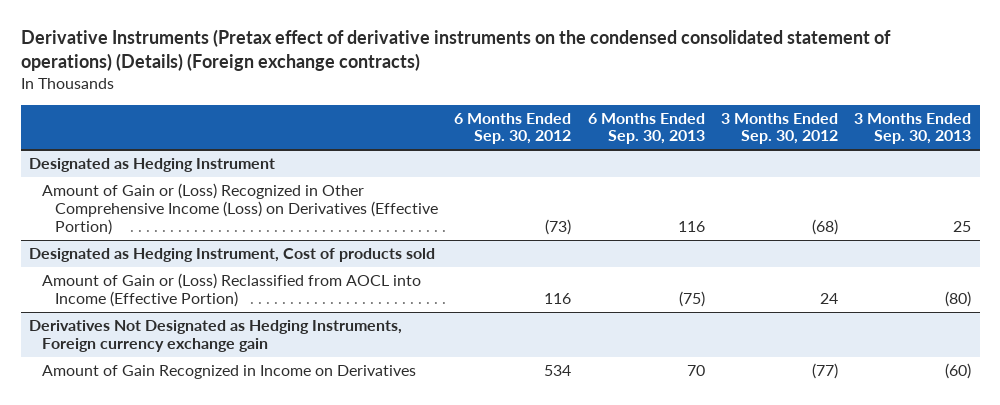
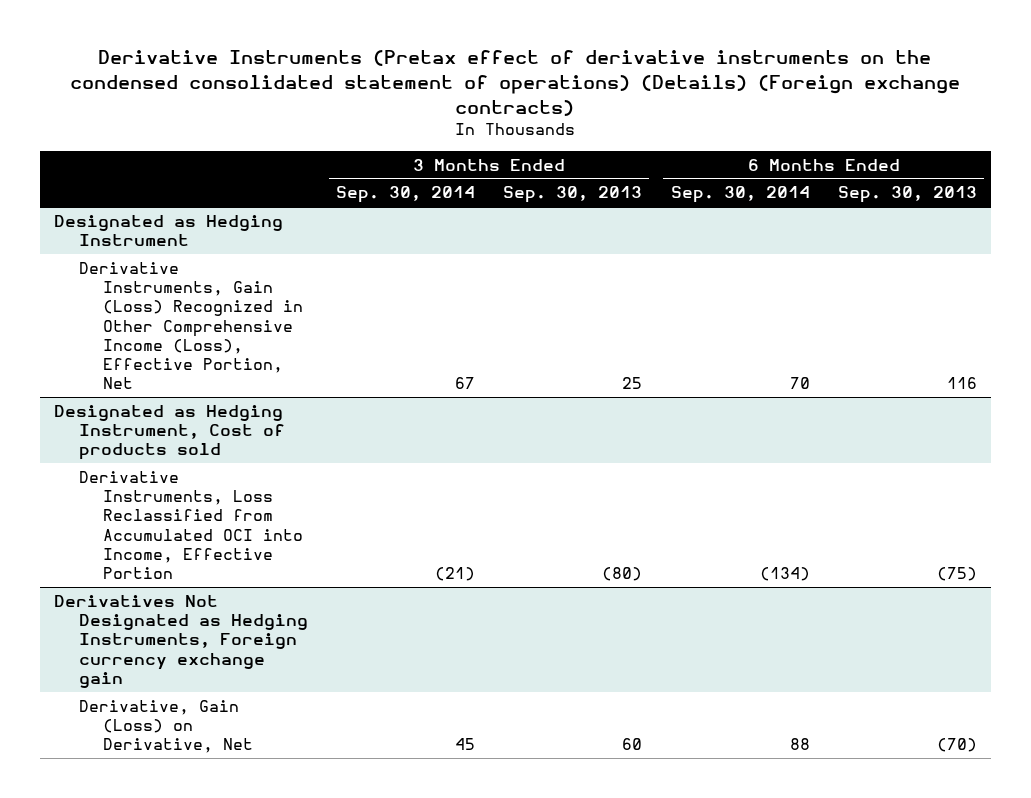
[454,112,572,145] 6 Months Ended Sep. 30, 2012 -> none
[720,112,838,145] 3 Months Ended Sep. 30, 2012 -> none
none -> [335,186,475,204] Sep. 30, 2014
none -> [670,186,810,204] Sep. 30, 2014
[41,183,438,235] Amount of Gain or (Loss) Recognized in Other Comprehensive Income (Loss) on Derivatives (Effective Portion) -> [78,261,304,390] Derivative Instruments, Gain (Loss) Recognized in Other Comprehensive Income (Loss), Effective Portion, Net
[41,273,421,307] Amount of Gain or (Loss) Reclassified from AOCL into Income (Effective Portion) -> [78,470,304,579] Derivative Instruments, Loss Reclassified from Accumulated OCI into Income, Effective Portion
[41,365,416,380] Amount of Gain Recognized in Income on Derivatives -> none
none -> [78,699,254,754] Derivative, Gain (Loss) on Derivative, Net

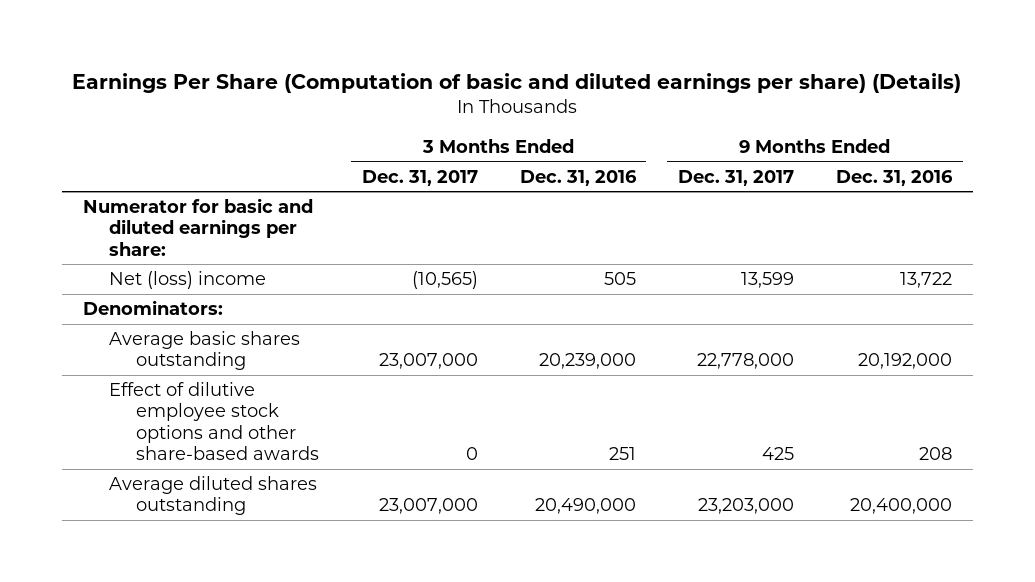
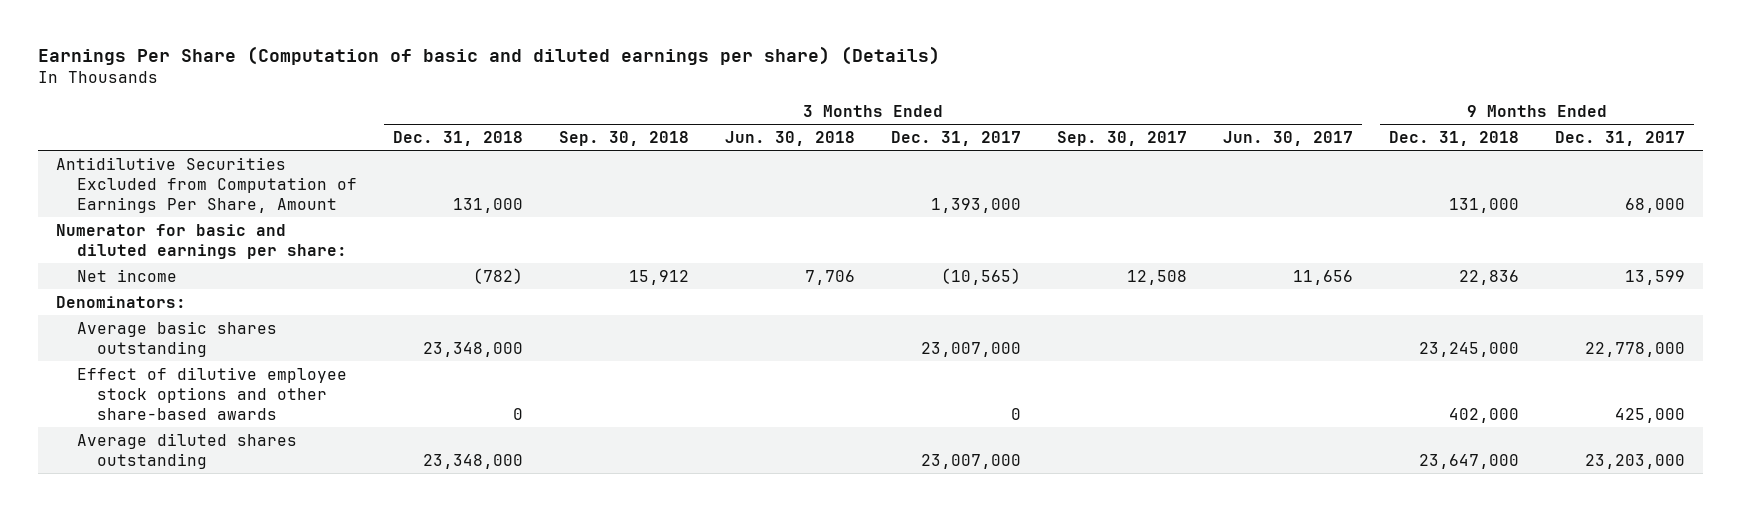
[519,169,637,186] Dec. 31, 2016 -> none
[836,169,954,186] Dec. 31, 2016 -> none
none -> [392,131,523,147] Dec. 31, 2018
none -> [558,131,689,147] Sep. 30, 2018
none -> [724,131,855,147] Jun. 30, 2018
none -> [1056,131,1187,147] Sep. 30, 2017
none -> [1222,131,1353,147] Jun. 30, 2017
none -> [1388,131,1519,147] Dec. 31, 2018
none -> [56,156,357,213] Antidilutive Securities Excluded from Computation of Earnings Per Share, Amount
[109,271,267,290] Net (loss) income -> [76,268,177,282] Net income
[762,447,795,461] 425 -> [1614,407,1685,423] 425,000

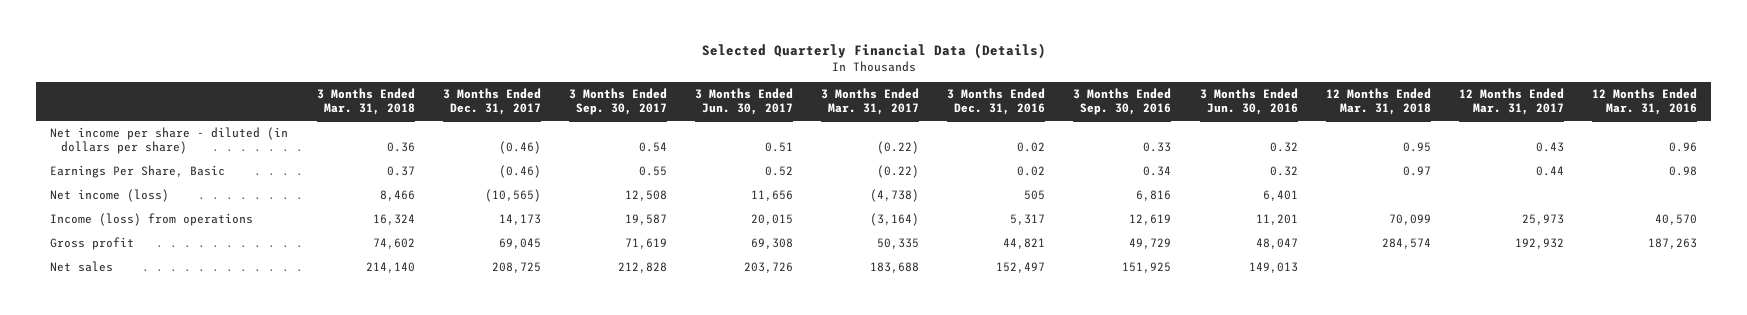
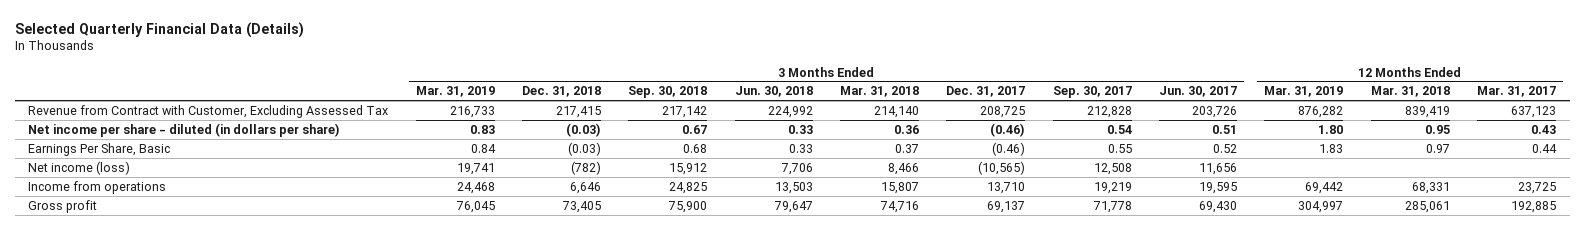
[821,88,920,116] 3 Months Ended Mar. 31, 2017 -> none
[947,88,1046,116] 3 Months Ended Dec. 31, 2016 -> none
[1073,88,1172,116] 3 Months Ended Sep. 30, 2016 -> none
[1199,88,1298,116] 3 Months Ended Jun. 30, 2016 -> none
[1592,88,1698,116] 12 Months Ended Mar. 31, 2016 -> none
none -> [415,86,495,98] Mar. 31, 2019
none -> [521,86,601,98] Dec. 31, 2018
none -> [628,86,708,99] Sep. 30, 2018
none -> [734,86,813,98] Jun. 30, 2018
none -> [1264,86,1344,98] Mar. 31, 2019
none -> [28,104,389,118] Revenue from Contract with Customer, Excluding Assessed Tax
[50,260,114,272] Net sales -> none
[50,212,254,226] Income (loss) from operations -> [28,180,167,194] Income from operations
[372,213,415,225] 16,324 -> [880,181,919,194] 15,807
[498,213,541,225] 14,173 -> [987,181,1026,194] 13,710
[624,213,667,225] 19,587 -> [1093,181,1132,194] 19,219
[751,213,794,225] 20,015 -> [1198,181,1237,194] 19,595
[1388,213,1431,225] 70,099 -> [1411,181,1450,194] 68,331
[1521,213,1564,225] 25,973 -> [1517,181,1556,194] 23,725
[372,237,415,249] 74,602 -> [879,200,919,213] 74,716
[498,237,541,249] 69,045 -> [987,200,1026,213] 69,137
[624,237,667,249] 71,619 -> [1092,200,1132,213] 71,778
[751,237,794,249] 69,308 -> [1198,200,1237,213] 69,430
[1381,237,1431,249] 284,574 -> [1404,200,1450,213] 285,061
[1514,237,1564,249] 192,932 -> [1510,200,1556,213] 192,885

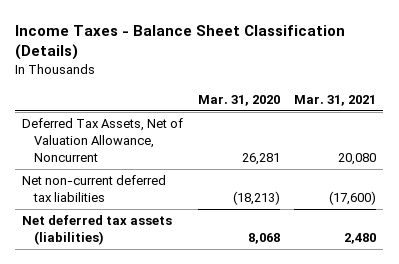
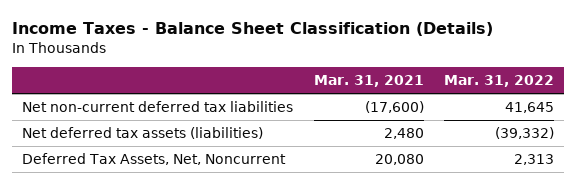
[197,94,280,106] Mar. 31, 2020 -> none
none -> [444,75,555,88] Mar. 31, 2022
[22,118,184,162] Deferred Tax Assets, Net of Valuation Allowance, Noncurrent -> none
none -> [22,153,287,166] Deferred Tax Assets, Net, Noncurrent

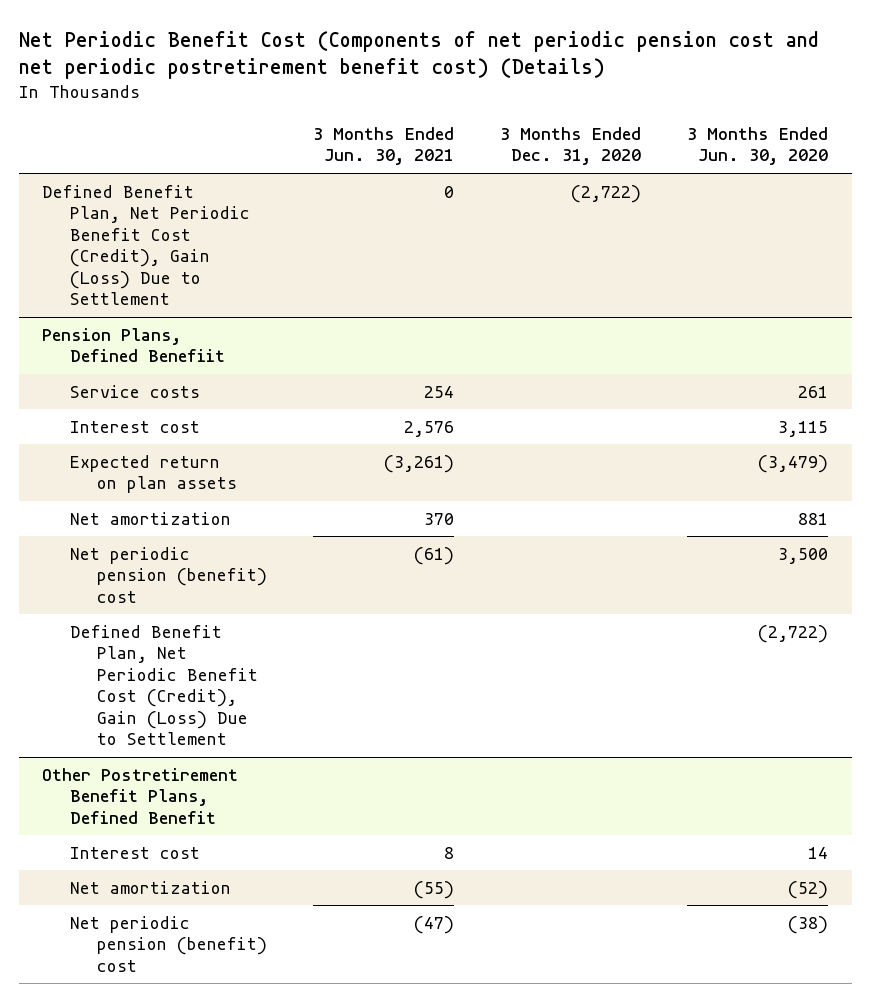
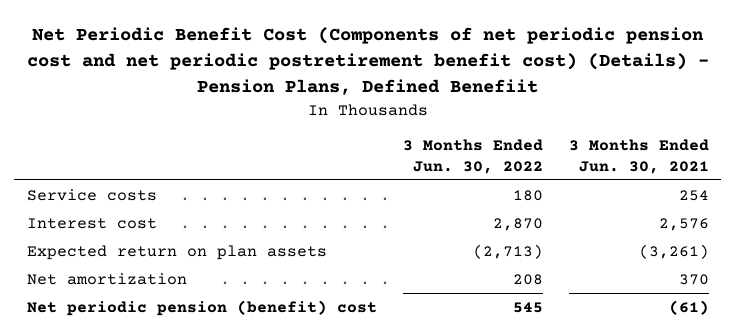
[19,30,820,80] Net Periodic Benefit Cost (Components of net periodic pension cost and net periodic postretirement benefit cost) (Details) -> [26,27,709,96] Net Periodic Benefit Cost (Components of net periodic pension cost and net periodic postretirement benefit cost) (Details) - Pension Plans, Defined Benefiit
[500,126,642,166] 3 Months Ended Dec. 31, 2020 -> none
[687,126,829,166] 3 Months Ended Jun. 30, 2020 -> none
none -> [402,139,543,174] 3 Months Ended Jun. 30, 2022
[42,184,250,306] Defined Benefit Plan, Net Periodic Benefit Cost (Credit), Gain (Loss) Due to Settlement -> none
[42,327,225,363] Pension Plans, Defined Benefiit -> none
[69,624,258,746] Defined Benefit Plan, Net Periodic Benefit Cost (Credit), Gain (Loss) Due to Settlement -> none
[42,767,239,824] Other Postretirement Benefit Plans, Defined Benefit -> none
[69,846,200,859] Interest cost -> none
[69,880,231,894] Net amortization -> none
[69,915,267,972] Net periodic pension (benefit) cost -> none

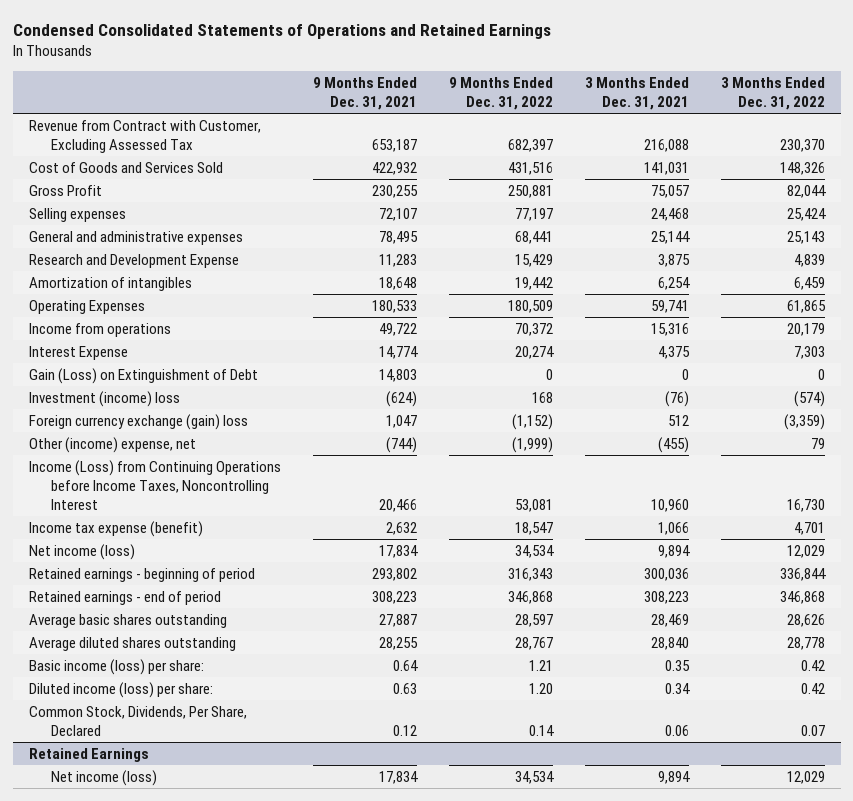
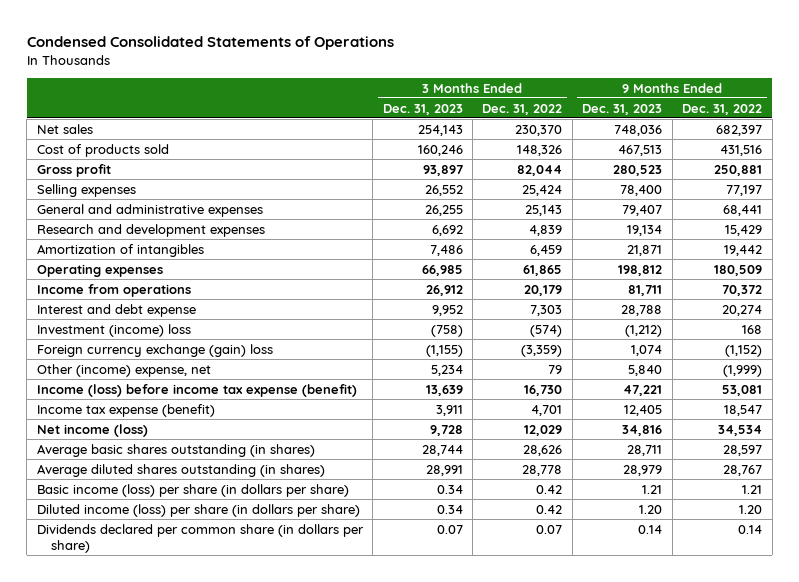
[12,23,551,39] Condensed Consolidated Statements of Operations and Retained Earnings -> [26,36,394,51] Condensed Consolidated Statements of Operations
[312,76,417,110] 9 Months Ended Dec. 31, 2021 -> none
[584,76,689,110] 3 Months Ended Dec. 31, 2021 -> none
none -> [382,103,463,115] Dec. 31, 2023
none -> [582,103,663,115] Dec. 31, 2023
[28,120,261,153] Revenue from Contract with Customer, Excluding Assessed Tax -> [36,123,93,134] Net sales
[28,162,223,174] Cost of Goods and Services Sold -> [36,143,169,157] Cost of products sold
[28,185,102,197] Gross Profit -> [36,163,111,177] Gross profit
[28,254,239,269] Research and Development Expense -> [36,223,265,237] Research and development expenses
[28,300,145,315] Operating Expenses -> [36,263,163,277] Operating expenses
[28,368,258,385] Gain (Loss) on Extinguishment of Debt -> none
[28,346,128,361] Interest Expense -> [36,303,196,317] Interest and debt expense
[28,460,281,510] Income (Loss) from Continuing Operations before Income Taxes, Noncontrolling Interest -> [36,383,357,397] Income (loss) before income tax expense (benefit)
[28,568,255,583] Retained earnings - beginning of period -> none
[28,591,221,606] Retained earnings - end of period -> none
[28,748,149,763] Retained Earnings -> none
[51,770,158,787] Net income (loss) -> none
[28,614,227,629] Average basic shares outstanding -> [36,443,315,457] Average basic shares outstanding (in shares)
[28,637,236,652] Average diluted shares outstanding -> [36,463,325,477] Average diluted shares outstanding (in shares)
[28,659,204,676] Basic income (loss) per share: -> [36,483,349,497] Basic income (loss) per share (in dollars per share)
[28,682,213,699] Diluted income (loss) per share: -> [36,503,360,517] Diluted income (loss) per share (in dollars per share)
[28,706,247,736] Common Stock, Dividends, Per Share, Declared -> [36,523,364,553] Dividends declared per common share (in dollars per share)

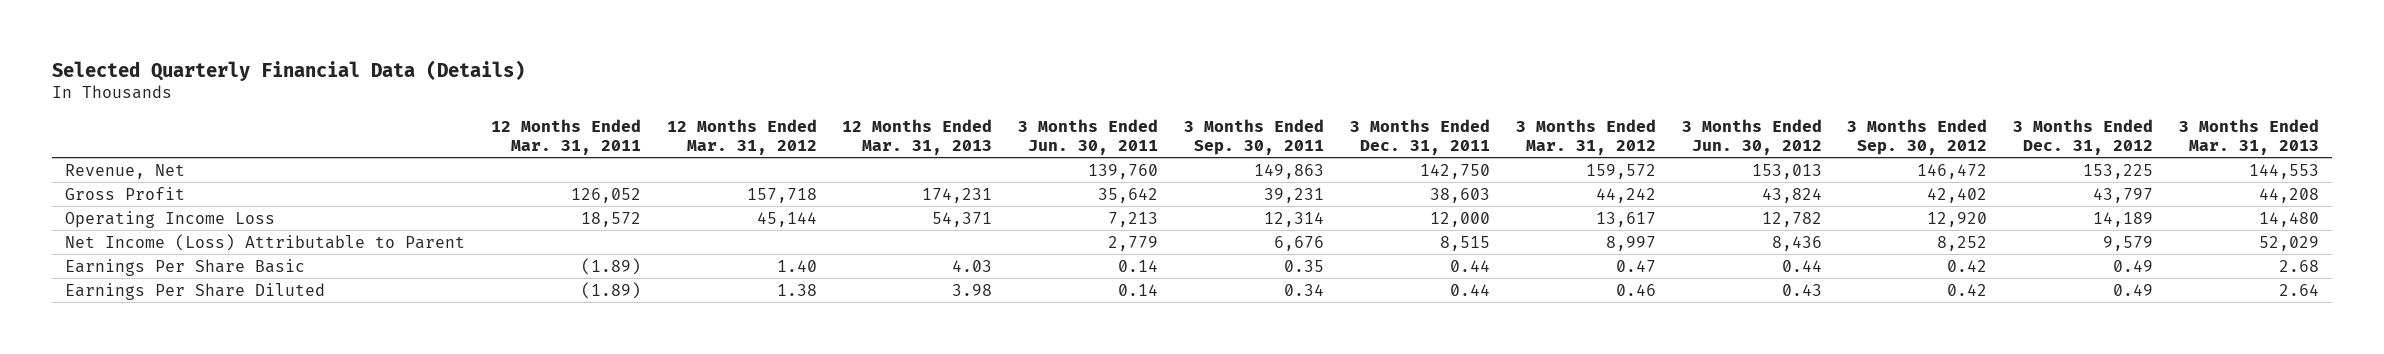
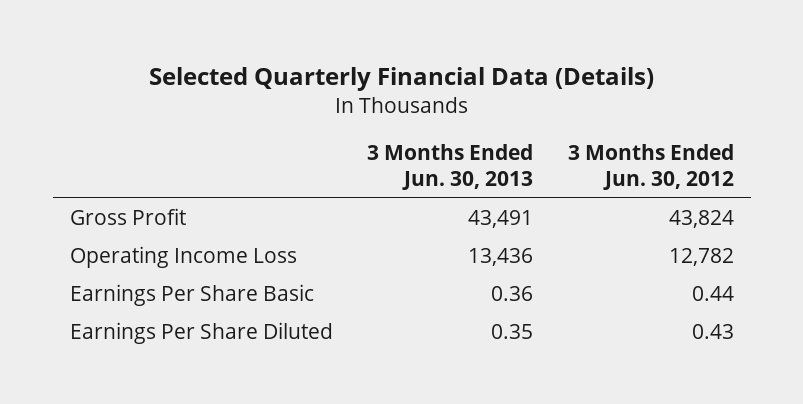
[490,118,641,155] 12 Months Ended Mar. 31, 2011 -> none
[666,118,817,155] 12 Months Ended Mar. 31, 2012 -> none
[842,118,993,155] 12 Months Ended Mar. 31, 2013 -> none
[1018,118,1159,155] 3 Months Ended Jun. 30, 2011 -> none
[1184,118,1325,155] 3 Months Ended Sep. 30, 2011 -> none
[1349,118,1490,155] 3 Months Ended Dec. 31, 2011 -> none
[1515,118,1656,155] 3 Months Ended Mar. 31, 2012 -> none
[1847,118,1988,155] 3 Months Ended Sep. 30, 2012 -> none
[2013,118,2154,155] 3 Months Ended Dec. 31, 2012 -> none
[2178,118,2319,155] 3 Months Ended Mar. 31, 2013 -> none
none -> [367,143,534,190] 3 Months Ended Jun. 30, 2013
[64,163,185,179] Revenue, Net -> none
[64,233,465,251] Net Income (Loss) Attributable to Parent -> none

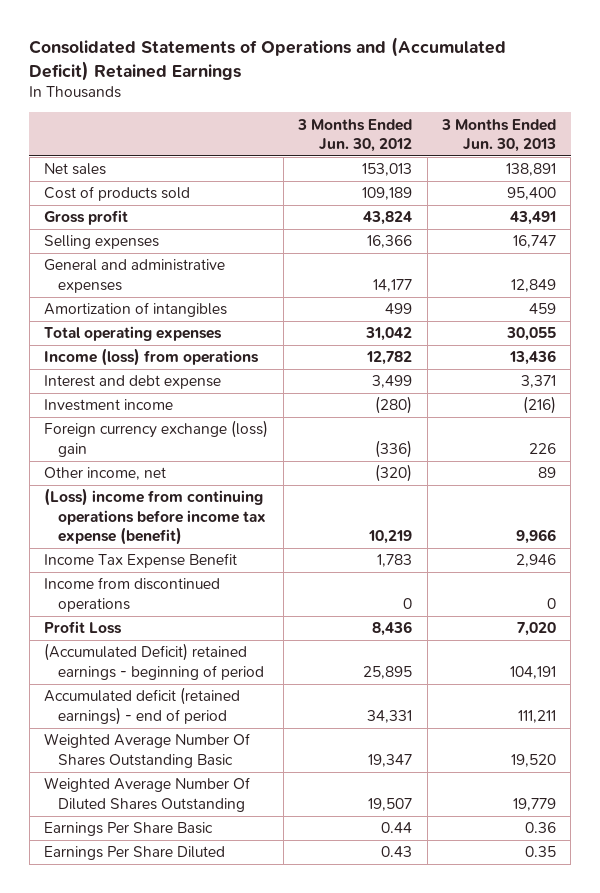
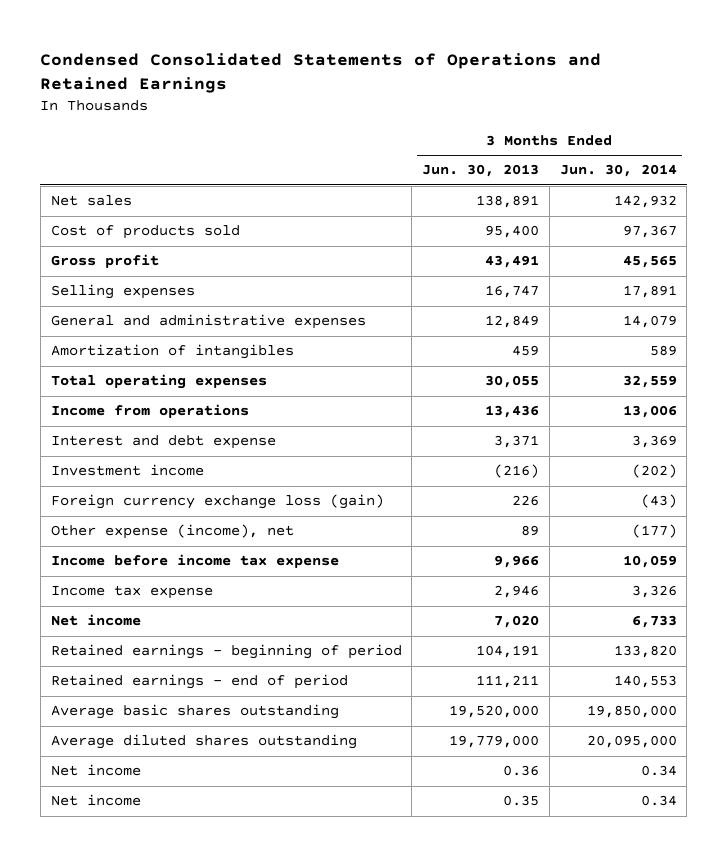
[29,36,507,81] Consolidated Statements of Operations and (Accumulated Deficit) Retained Earnings -> [40,52,602,93] Condensed Consolidated Statements of Operations and Retained Earnings
[297,118,413,153] 3 Months Ended Jun. 30, 2012 -> none
none -> [559,164,677,178] Jun. 30, 2014
[44,348,260,367] Income (loss) from operations -> [50,404,249,419] Income from operations
[44,577,221,612] Income from discontinued operations -> none
[44,420,269,457] Foreign currency exchange (loss) gain -> [50,494,384,510] Foreign currency exchange loss (gain)
[44,467,167,481] Other income, net -> [50,524,294,540] Other expense (income), net
[44,488,266,546] (Loss) income from continuing operations before income tax expense (benefit) -> [50,554,339,569] Income before income tax expense
[44,553,238,569] Income Tax Expense Benefit -> [50,585,213,600] Income tax expense
[44,621,123,635] Profit Loss -> [50,614,141,627] Net income
[44,643,264,680] (Accumulated Deficit) retained earnings - beginning of period -> [50,644,402,660] Retained earnings - beginning of period
[44,687,241,725] Accumulated deficit (retained earnings) - end of period -> [50,674,348,690] Retained earnings - end of period
[44,733,251,768] Weighted Average Number Of Shares Outstanding Basic -> [50,704,339,720] Average basic shares outstanding
[511,753,557,767] 19,520 -> [449,705,540,719] 19,520,000
[44,777,251,812] Weighted Average Number Of Diluted Shares Outstanding -> [50,734,357,750] Average diluted shares outstanding
[513,797,557,811] 19,779 -> [449,735,540,749] 19,779,000
[44,822,214,837] Earnings Per Share Basic -> [50,764,141,777] Net income
[44,846,226,861] Earnings Per Share Diluted -> [50,794,141,807] Net income

